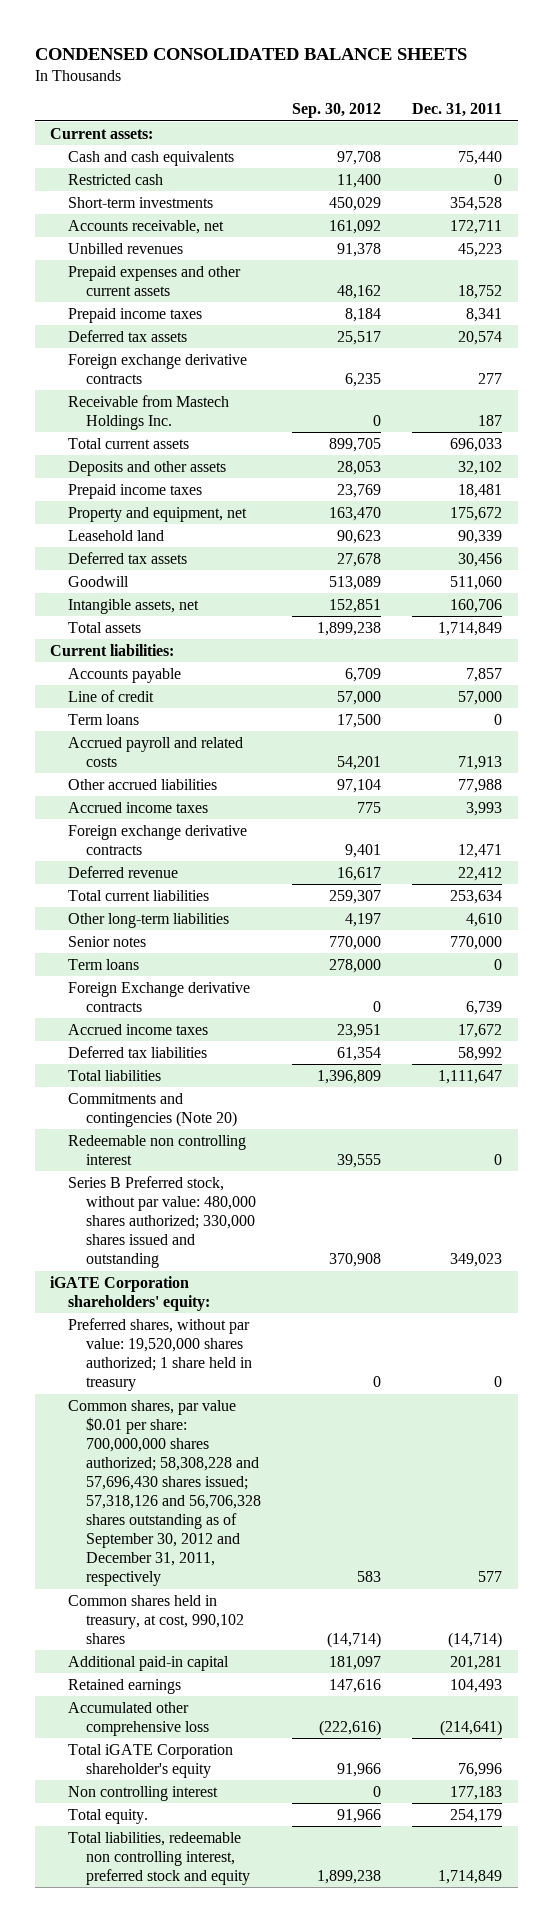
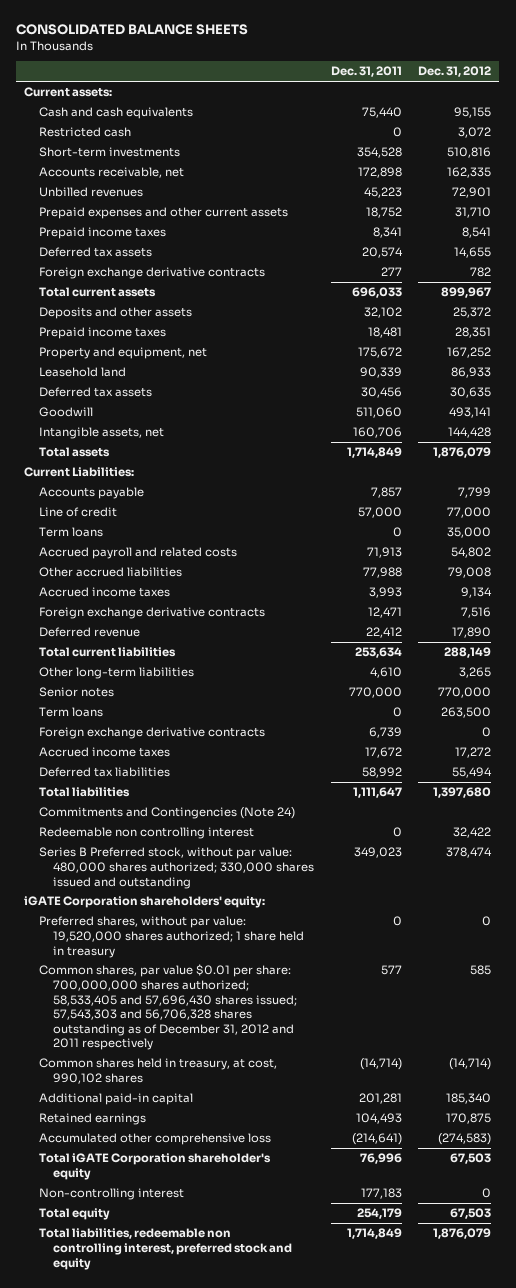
[34,47,467,60] CONDENSED CONSOLIDATED BALANCE SHEETS -> [16,24,249,36] CONSOLIDATED BALANCE SHEETS
[292,103,382,119] Sep. 30, 2012 -> none
none -> [418,66,492,78] Dec. 31, 2012
[450,219,503,234] 172,711 -> [357,167,402,179] 172,898
[68,394,230,430] Receivable from Mastech Holdings Inc. -> none
[50,643,175,656] Current liabilities: -> [24,467,135,478] Current Liabilities:
[68,981,251,1012] Foreign Exchange derivative contracts -> [38,727,265,740] Foreign exchange derivative contracts
[68,1092,238,1127] Commitments and contingencies (Note 20) -> [38,807,295,820] Commitments and Contingencies (Note 24)
[68,1399,262,1587] Common shares, par value $0.01 per share: 700,000,000 shares authorized; 58,308,228 and 57,696,430 shares issued; 57,318,126 and 56,706,328 shares outstanding as of September 30, 2012 and December 31, 2011, respectively -> [38,964,298,1051] Common shares, par value $0.01 per share: 700,000,000 shares authorized; 58,533,405 and 57,696,430 shares issued; 57,543,303 and 56,706,328 shares outstanding as of December 31, 2012 and 2011 respectively
[68,1785,219,1801] Non controlling interest -> [38,1188,184,1201] Non-controlling interest
[68,1808,149,1824] Total equity. -> [38,1208,110,1221] Total equity

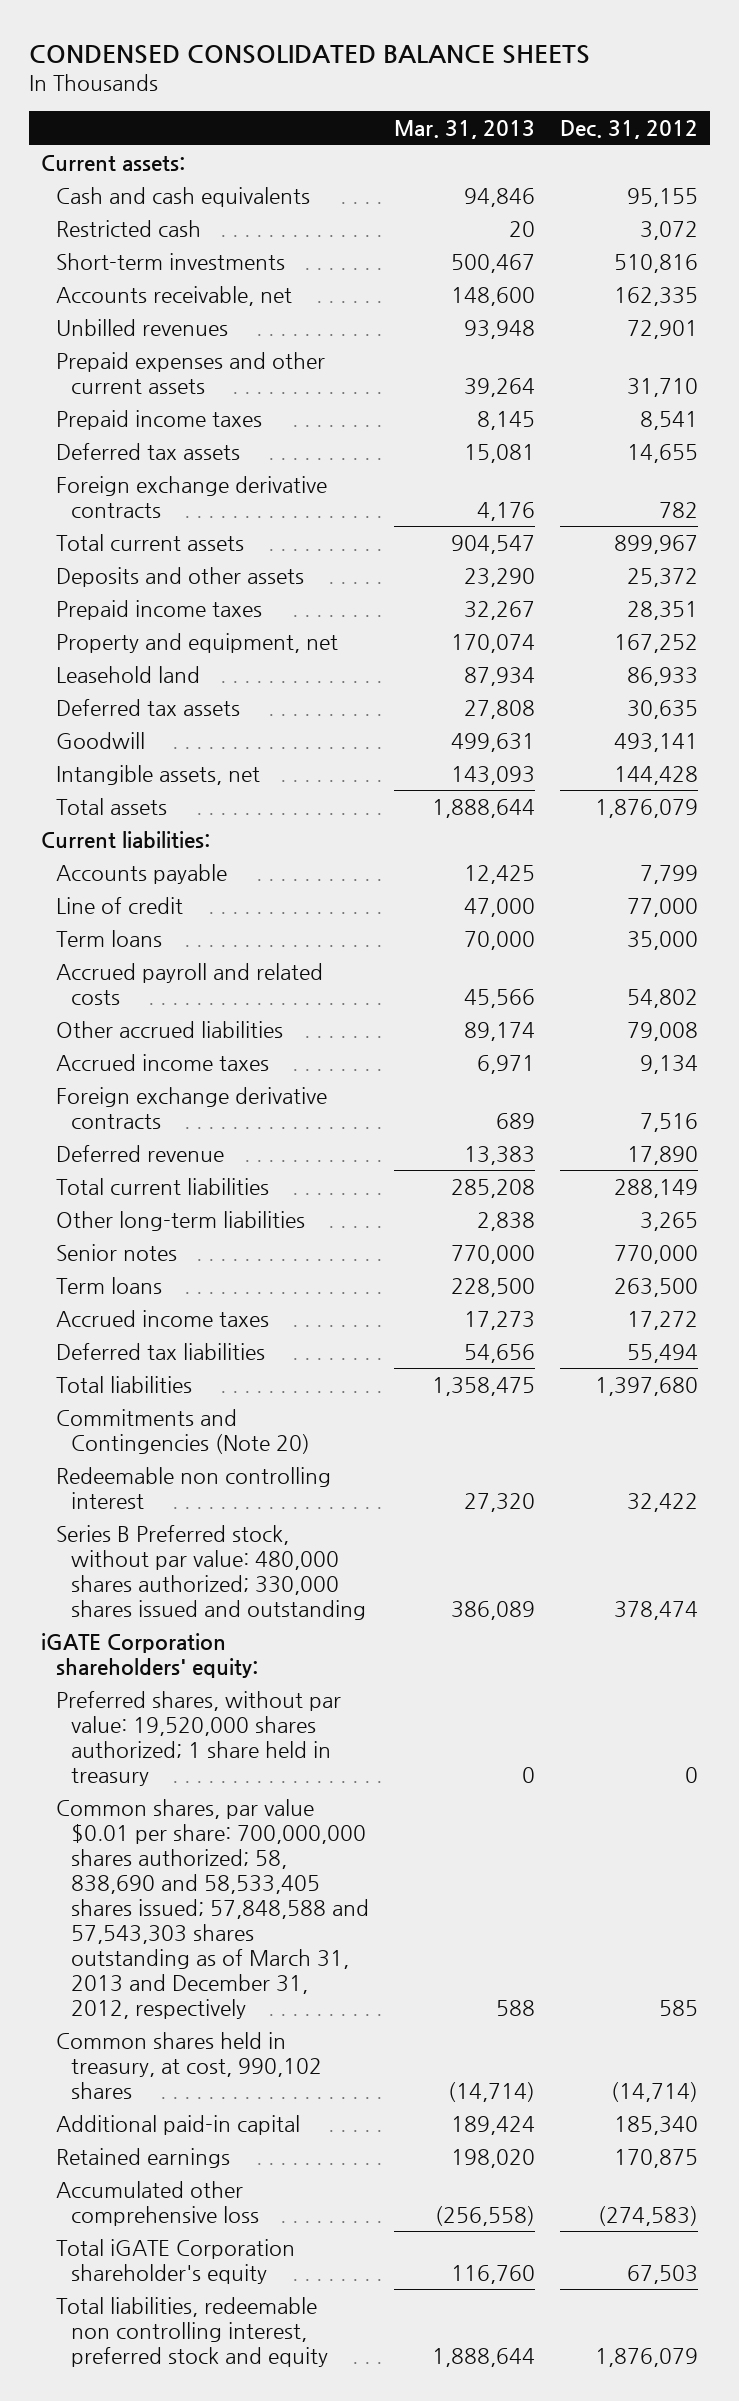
[16,24,249,36] CONSOLIDATED BALANCE SHEETS -> [28,44,590,64] CONDENSED CONSOLIDATED BALANCE SHEETS
[330,66,402,78] Dec. 31, 2011 -> none
none -> [393,120,535,140] Mar. 31, 2013
[24,467,135,478] Current Liabilities: -> [41,830,211,848] Current liabilities:
[38,727,265,740] Foreign exchange derivative contracts -> none
[38,807,295,820] Commitments and Contingencies (Note 24) -> [56,1408,311,1454] Commitments and Contingencies (Note 20)
[38,964,298,1051] Common shares, par value $0.01 per share: 700,000,000 shares authorized; 58,533,405 and 57,696,430 shares issued; 57,543,303 and 56,706,328 shares outstanding as of December 31, 2012 and 2011 respectively -> [56,1798,370,2019] Common shares, par value $0.01 per share: 700,000,000 shares authorized; 58, 838,690 and 58,533,405 shares issued; 57,848,588 and 57,543,303 shares outstanding as of March 31, 2013 and December 31, 2012, respectively
[38,1188,184,1201] Non-controlling interest -> none
[38,1208,110,1221] Total equity -> none

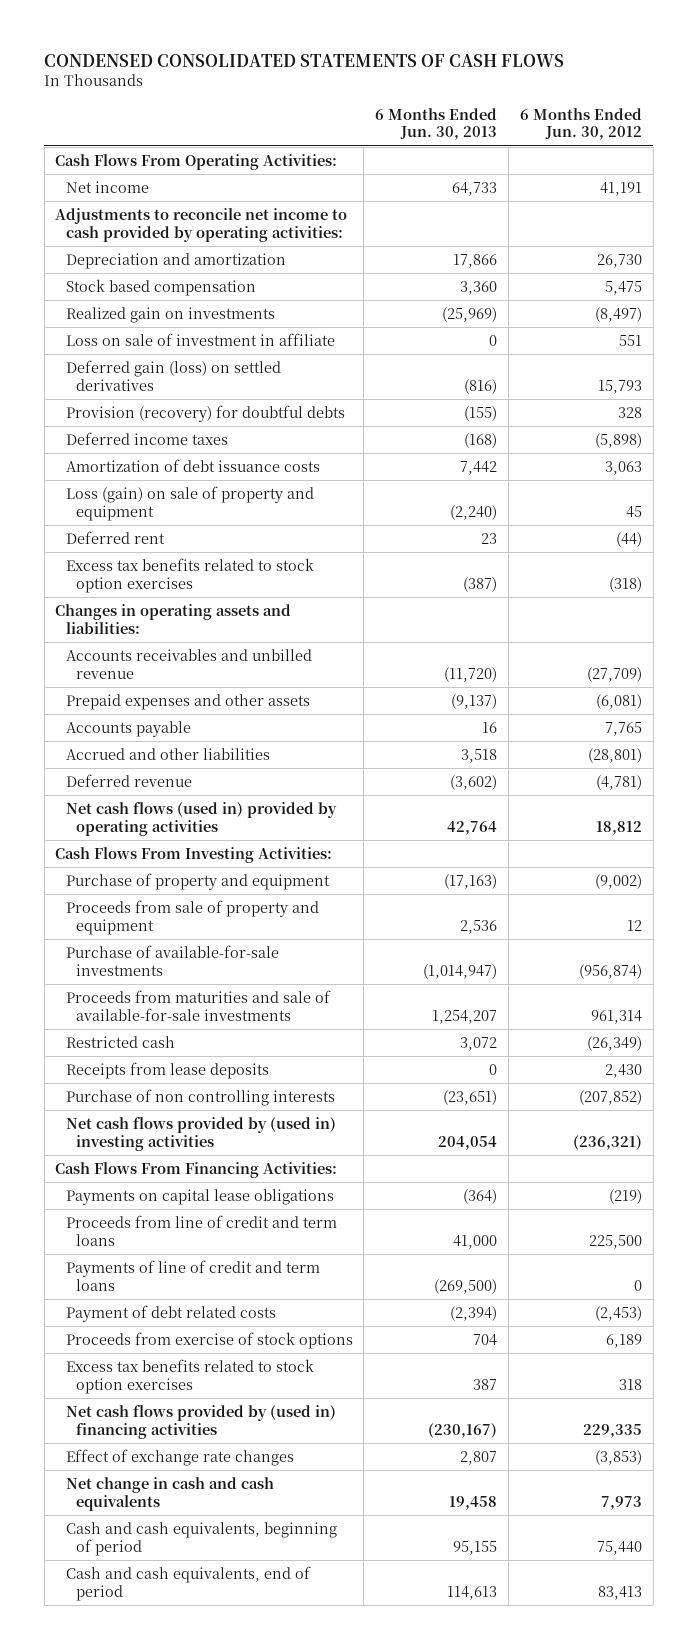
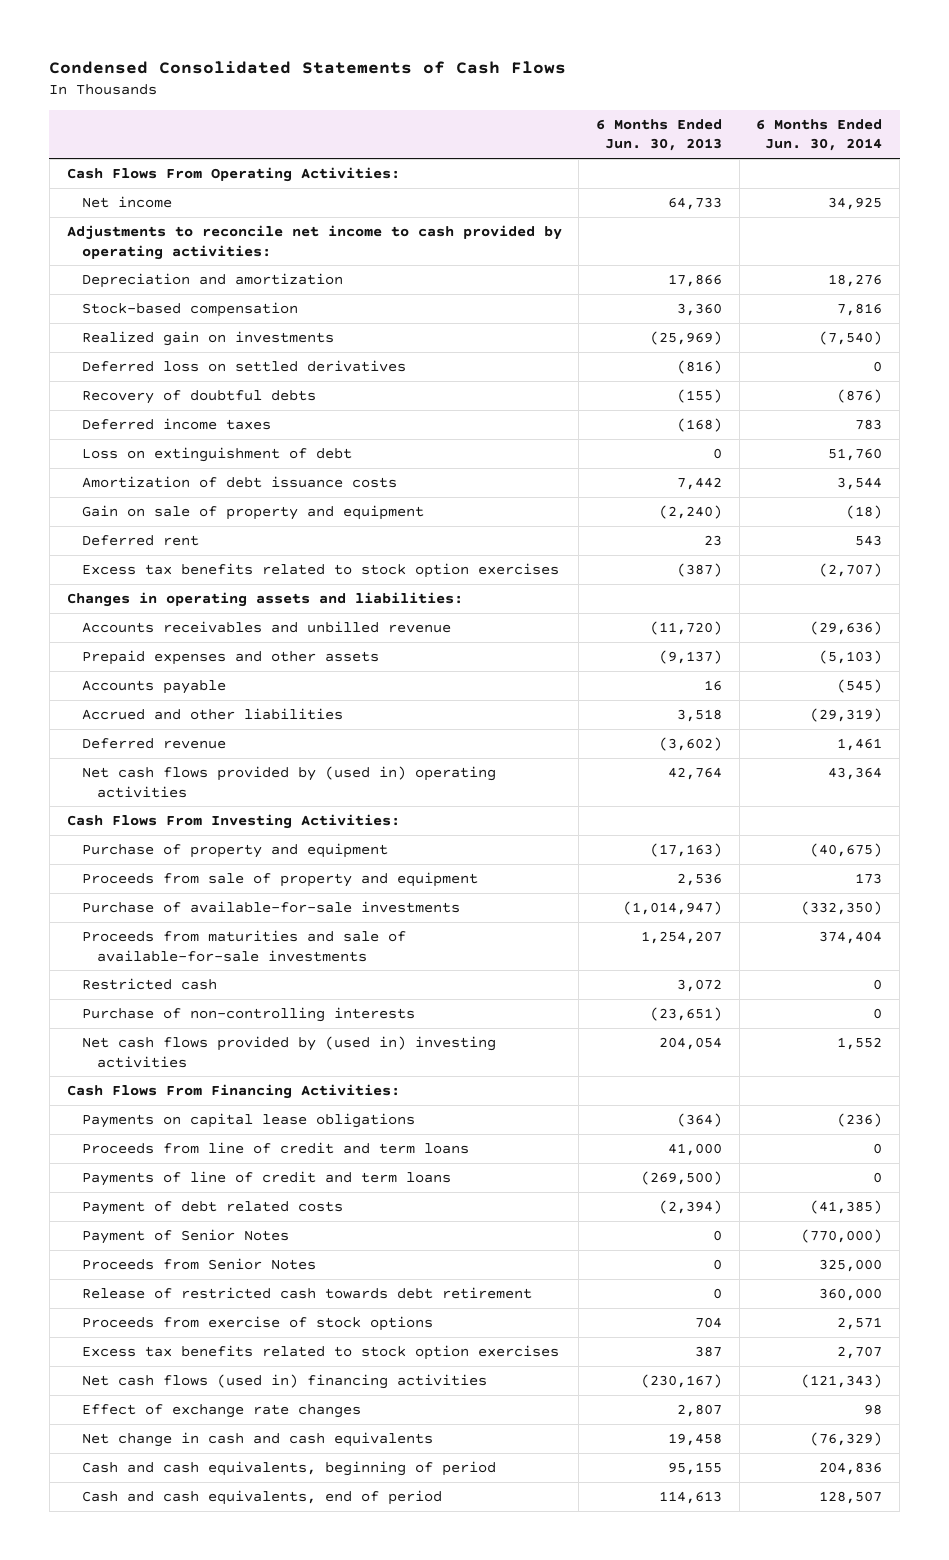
[44,53,565,67] CONDENSED CONSOLIDATED STATEMENTS OF CASH FLOWS -> [49,61,567,75] Condensed Consolidated Statements of Cash Flows
[519,107,642,141] 6 Months Ended Jun. 30, 2012 -> none
none -> [756,118,883,152] 6 Months Ended Jun. 30, 2014
[65,279,256,297] Stock based compensation -> [81,301,298,317] Stock-based compensation
[65,333,335,347] Loss on sale of investment in affiliate -> none
[65,360,281,391] Deferred gain (loss) on settled derivatives -> [81,359,406,372] Deferred loss on settled derivatives
[65,405,345,423] Provision (recovery) for doubtful debts -> [81,389,316,404] Recovery of doubtful debts
none -> [81,446,352,462] Loss on extinguishment of debt
[65,486,314,521] Loss (gain) on sale of property and equipment -> [81,504,424,520] Gain on sale of property and equipment
[65,802,337,836] Net cash flows (used in) provided by operating activities -> [81,765,496,798] Net cash flows provided by (used in) operating activities
[65,1062,269,1080] Receipts from lease deposits -> none
[65,1089,335,1107] Purchase of non controlling interests -> [81,1006,415,1022] Purchase of non-controlling interests
none -> [81,1228,289,1244] Payment of Senior Notes
none -> [81,1257,316,1270] Proceeds from Senior Notes
none -> [81,1286,532,1299] Release of restricted cash towards debt retirement
[65,1405,336,1439] Net cash flows provided by (used in) financing activities -> [81,1373,487,1389] Net cash flows (used in) financing activities

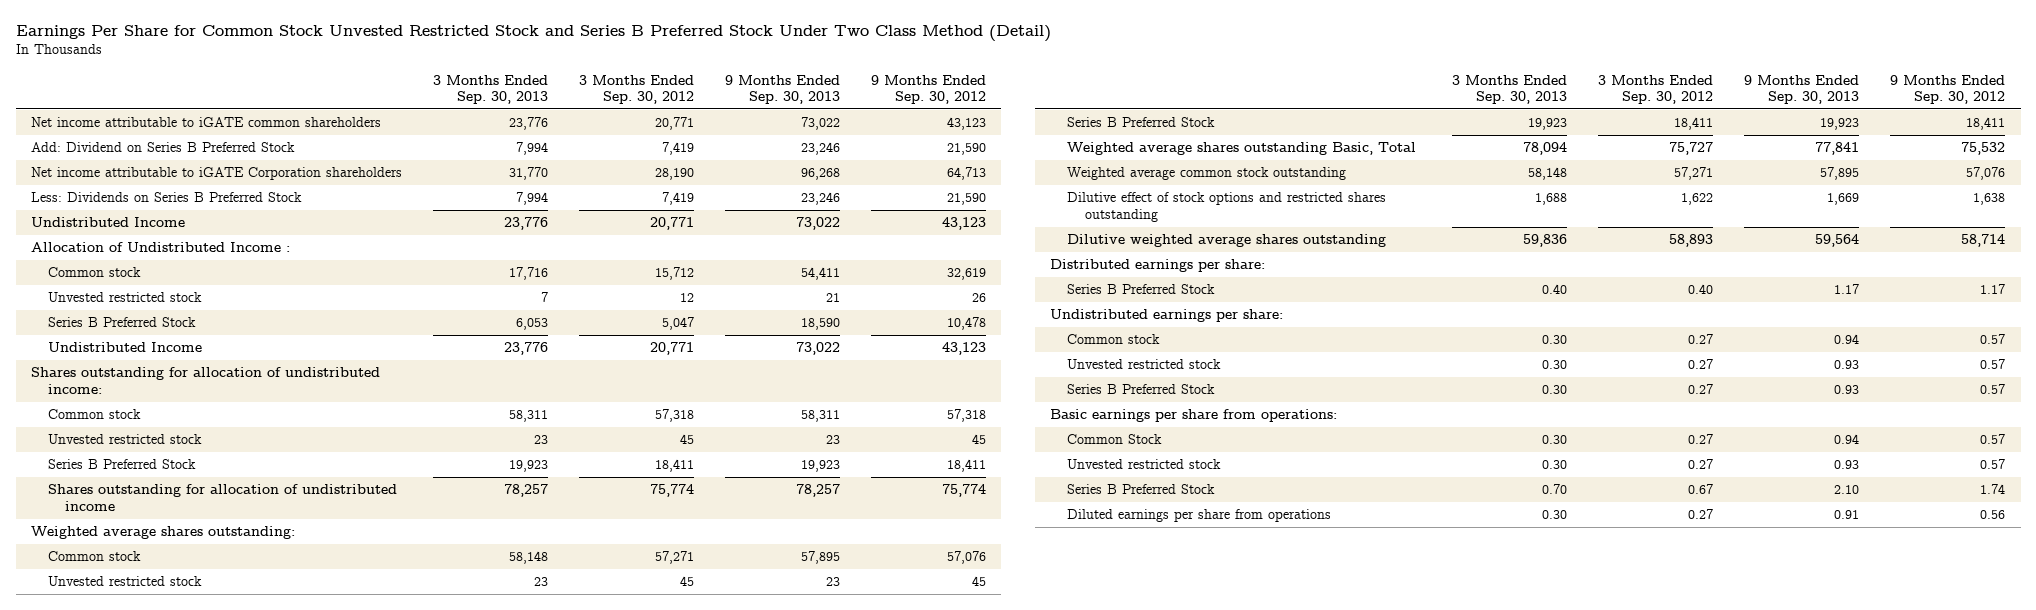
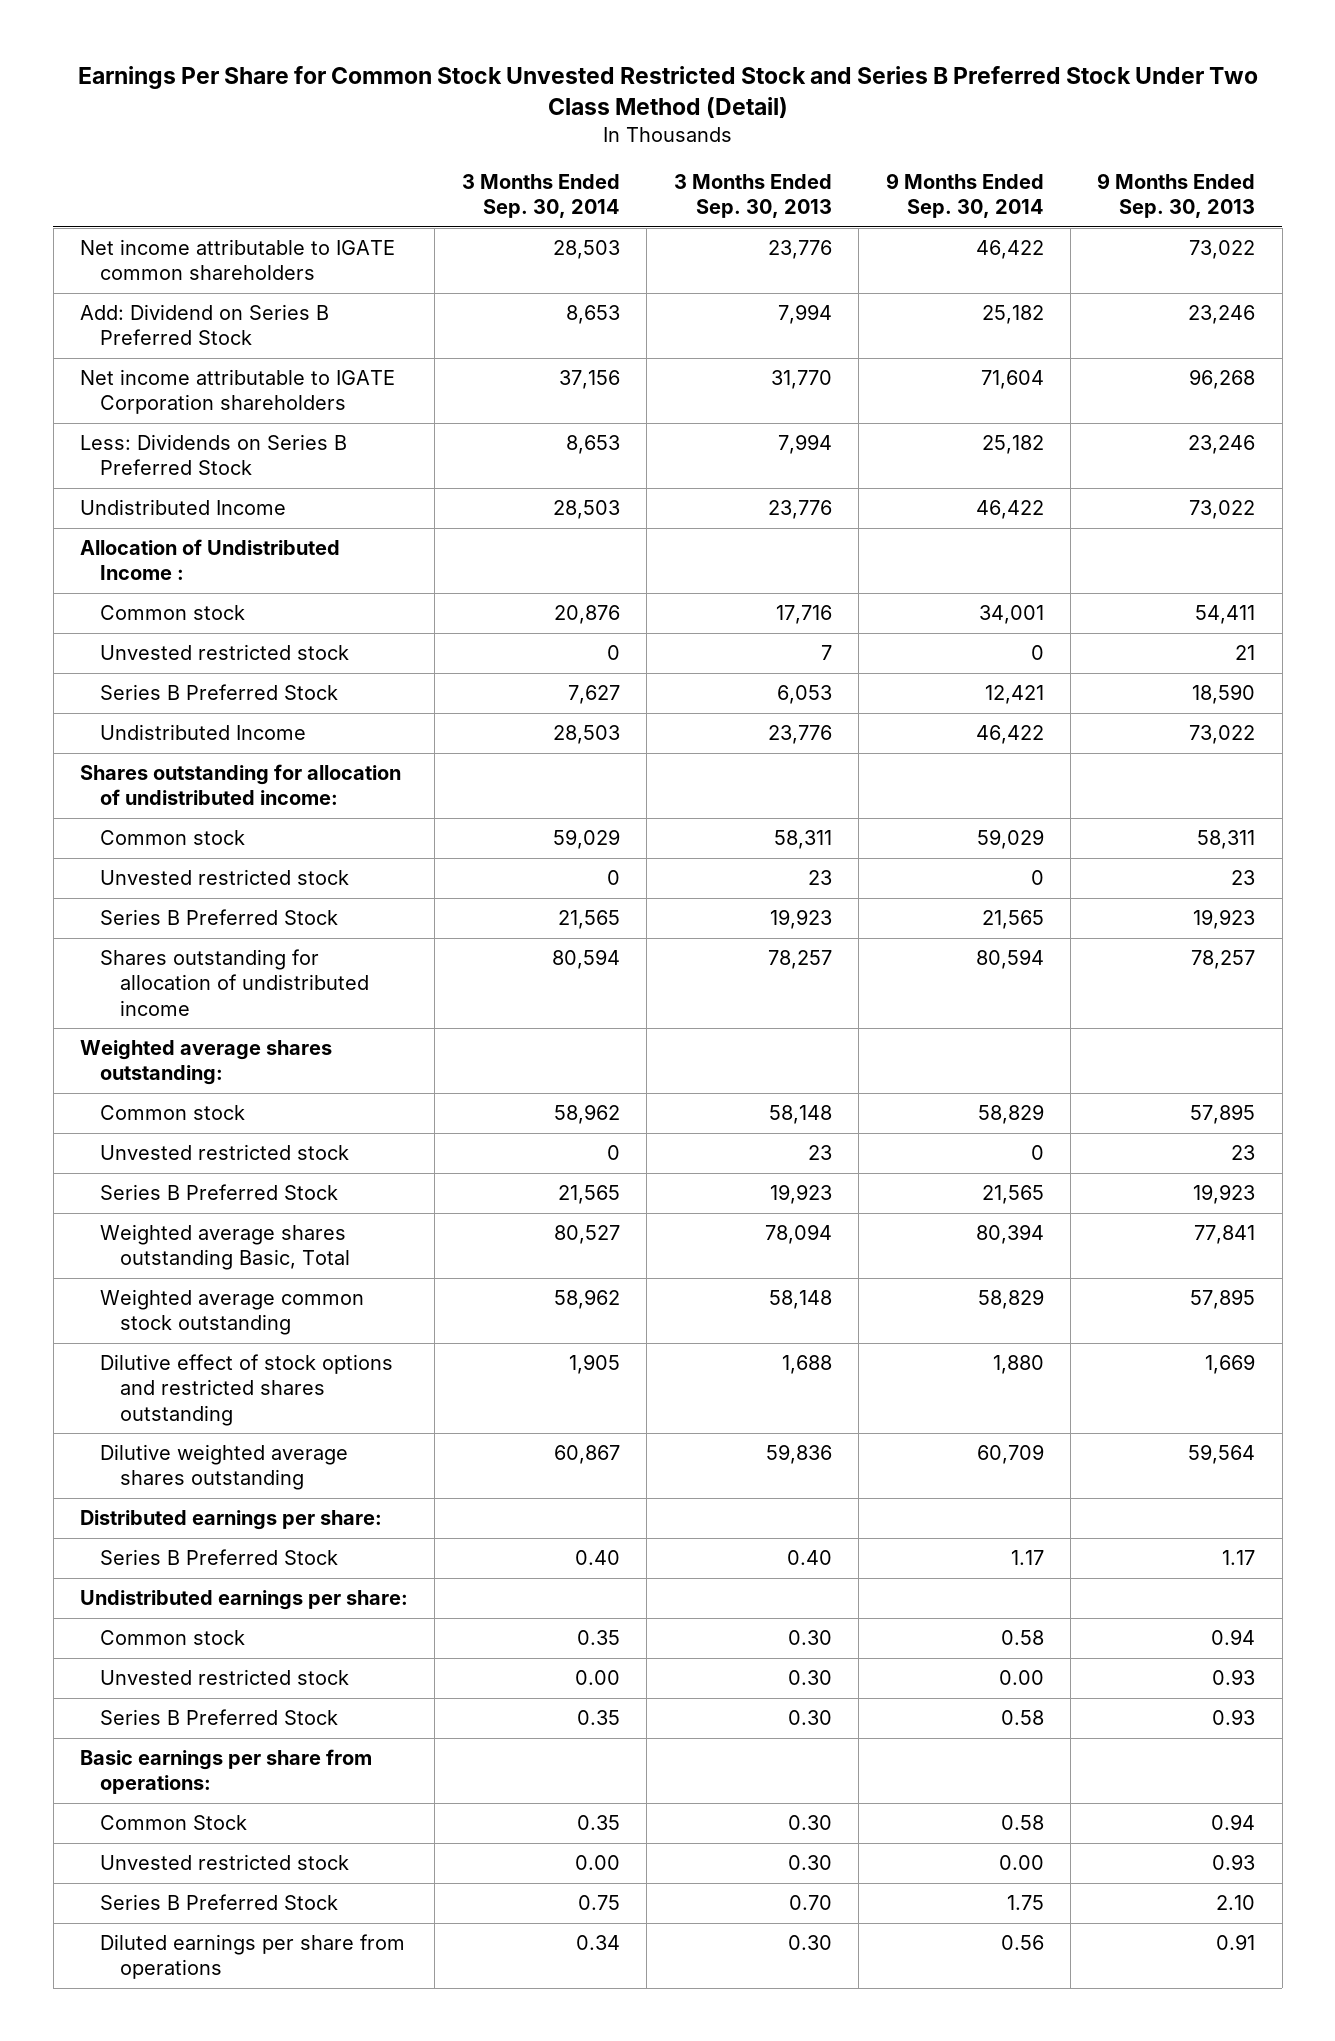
[578,74,694,104] 3 Months Ended Sep. 30, 2012 -> none
[870,74,986,104] 9 Months Ended Sep. 30, 2012 -> none
none -> [461,173,620,218] 3 Months Ended Sep. 30, 2014
none -> [885,172,1044,218] 9 Months Ended Sep. 30, 2014
[31,117,382,128] Net income attributable to iGATE common shareholders -> [80,239,396,281] Net income attributable to IGATE common shareholders
[31,167,403,181] Net income attributable to iGATE Corporation shareholders -> [80,369,396,415] Net income attributable to IGATE Corporation shareholders

